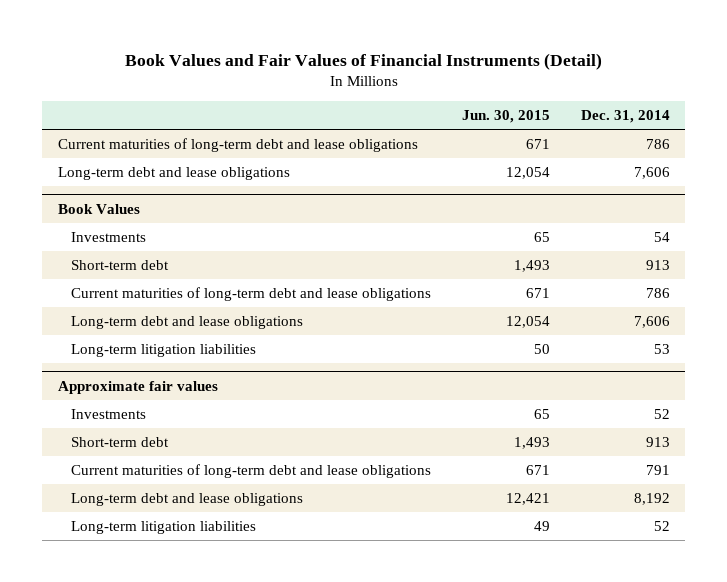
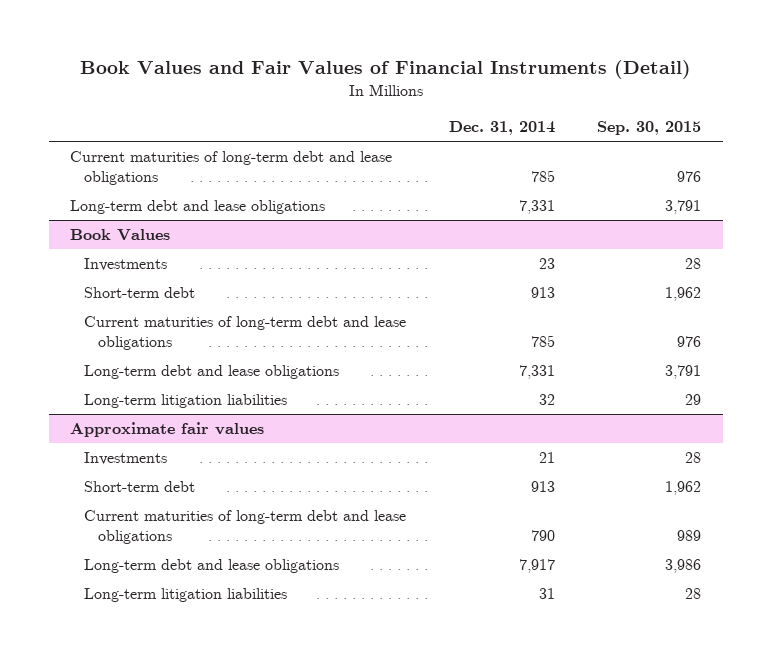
[461,110,550,124] Jun. 30, 2015 -> none
none -> [597,121,702,136] Sep. 30, 2015
[645,138,670,149] 786 -> [530,170,555,183] 785
[633,166,670,179] 7,606 -> [518,200,555,215] 7,331
[653,231,670,242] 54 -> [538,258,555,270] 23
[645,287,670,298] 786 -> [530,335,555,348] 785
[633,315,670,328] 7,606 -> [518,365,555,380] 7,331
[653,343,670,354] 53 -> [538,394,555,406] 32
[653,408,670,419] 52 -> [538,452,555,464] 21
[645,464,670,475] 791 -> [530,530,555,542] 790
[633,492,670,505] 8,192 -> [518,559,555,574] 7,917
[653,520,670,531] 52 -> [538,588,555,600] 31

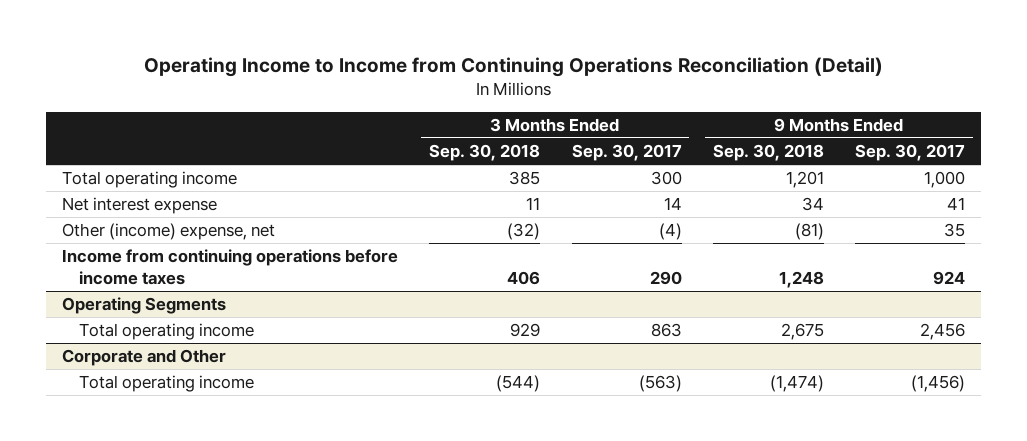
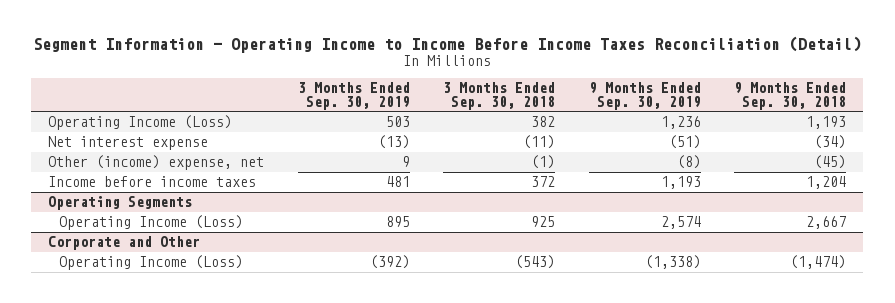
[143,57,883,78] Operating Income to Income from Continuing Operations Reconciliation (Detail) -> [33,35,862,53] Segment Information - Operating Income to Income Before Income Taxes Reconciliation (Detail)
[571,143,682,161] Sep. 30, 2017 -> none
[855,143,966,161] Sep. 30, 2017 -> none
none -> [297,82,410,110] 3 Months Ended Sep. 30, 2019
none -> [588,82,701,110] 9 Months Ended Sep. 30, 2019
[61,171,237,189] Total operating income -> [48,115,233,131] Operating Income (Loss)
[509,171,541,186] 385 -> [531,116,556,128] 382
[786,171,825,189] 1,201 -> [806,116,847,130] 1,193
[526,197,541,211] 11 -> [523,135,556,150] (11)
[802,197,825,212] 34 -> [814,135,847,150] (34)
[507,223,541,241] (32) -> [531,155,556,170] (1)
[795,223,825,241] (81) -> [814,155,847,170] (45)
[61,249,398,285] Income from continuing operations before income taxes -> [48,176,257,188] Income before income taxes
[507,270,541,285] 406 -> [531,176,556,188] 372
[779,270,825,288] 1,248 -> [806,176,847,190] 1,204
[79,323,255,341] Total operating income -> [59,215,244,231] Operating Income (Loss)
[510,323,541,338] 929 -> [531,216,556,228] 925
[781,323,825,341] 2,675 -> [806,216,847,230] 2,667
[79,375,255,393] Total operating income -> [59,255,244,271] Operating Income (Loss)
[496,375,541,393] (544) -> [515,255,556,270] (543)

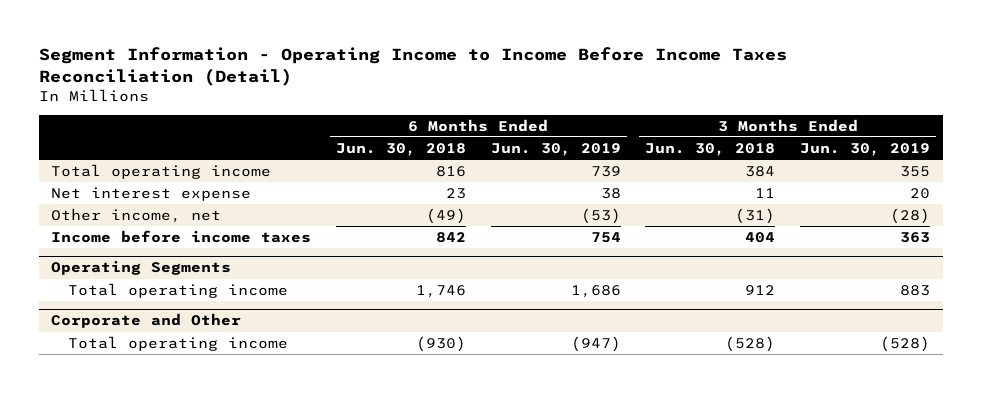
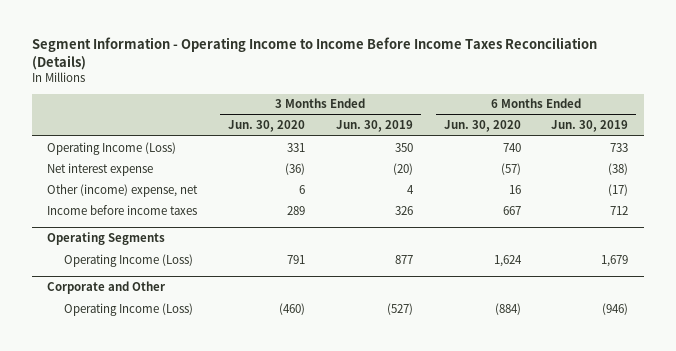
[38,47,787,86] Segment Information - Operating Income to Income Before Income Taxes Reconciliation (Detail) -> [31,37,597,70] Segment Information - Operating Income to Income Before Income Taxes Reconciliation (Details)
[335,142,466,156] Jun. 30, 2018 -> none
[645,142,776,156] Jun. 30, 2018 -> none
none -> [227,120,305,133] Jun. 30, 2020
none -> [443,120,521,133] Jun. 30, 2020
[51,164,272,180] Total operating income -> [47,141,177,155] Operating Income (Loss)
[590,166,621,178] 739 -> [610,142,629,152] 733
[900,166,931,178] 355 -> [394,142,413,152] 350
[600,188,621,200] 38 -> [608,162,629,175] (38)
[910,188,931,200] 20 -> [392,162,413,175] (20)
[51,208,222,224] Other income, net -> [47,183,199,197] Other (income) expense, net
[580,208,621,225] (53) -> [608,183,629,196] (17)
[890,208,931,225] (28) -> [406,184,414,194] 4
[590,232,621,244] 754 -> [610,205,629,215] 712
[900,232,931,244] 363 -> [394,205,413,215] 326
[67,283,288,299] Total operating income -> [64,253,194,267] Operating Income (Loss)
[570,285,621,299] 1,686 -> [601,254,629,267] 1,679
[900,285,931,297] 883 -> [394,254,413,264] 877
[67,336,288,352] Total operating income -> [64,302,194,316] Operating Income (Loss)
[570,336,621,353] (947) -> [602,302,629,315] (946)
[880,336,931,353] (528) -> [386,302,413,315] (527)

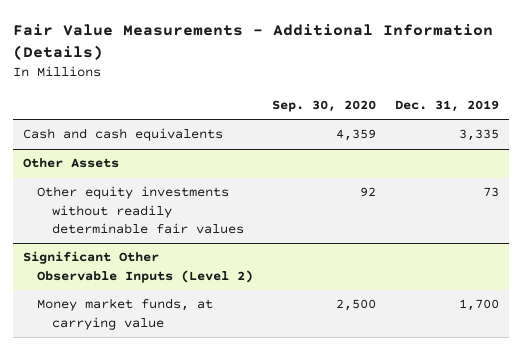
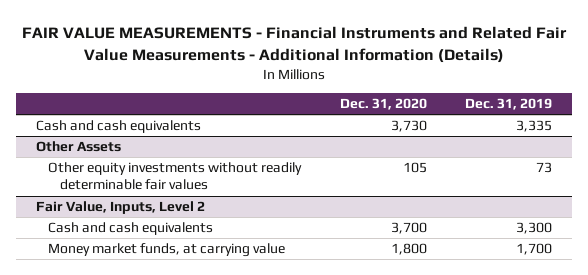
[12,24,493,61] Fair Value Measurements - Additional Information (Details) -> [21,26,567,63] FAIR VALUE MEASUREMENTS - Financial Instruments and Related Fair Value Measurements - Additional Information (Details)
[272,100,377,113] Sep. 30, 2020 -> none
none -> [339,98,427,111] Dec. 31, 2020
[22,251,254,283] Significant Other Observable Inputs (Level 2) -> [35,201,205,215] Fair Value, Inputs, Level 2
none -> [47,222,213,236] Cash and cash equivalents

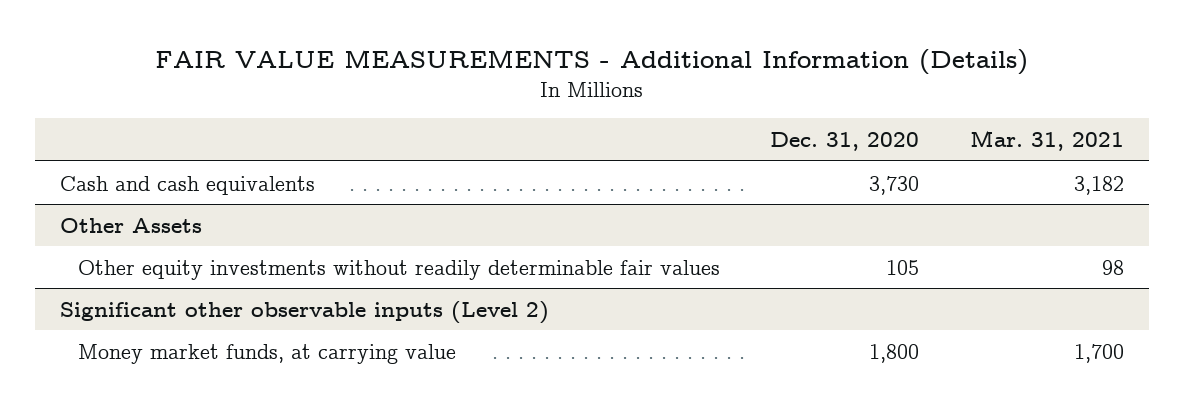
[21,26,567,63] FAIR VALUE MEASUREMENTS - Financial Instruments and Related Fair Value Measurements - Additional Information (Details) -> [154,49,1028,76] FAIR VALUE MEASUREMENTS - Additional Information (Details)
[465,98,553,111] Dec. 31, 2019 -> none
none -> [969,129,1124,151] Mar. 31, 2021
[47,222,213,236] Cash and cash equivalents -> none
[35,201,205,215] Fair Value, Inputs, Level 2 -> [60,300,550,324] Significant other observable inputs (Level 2)

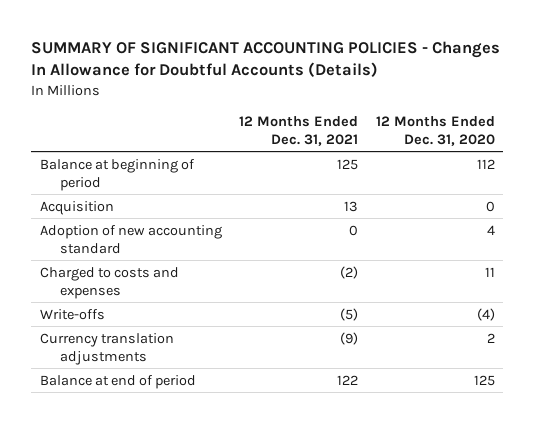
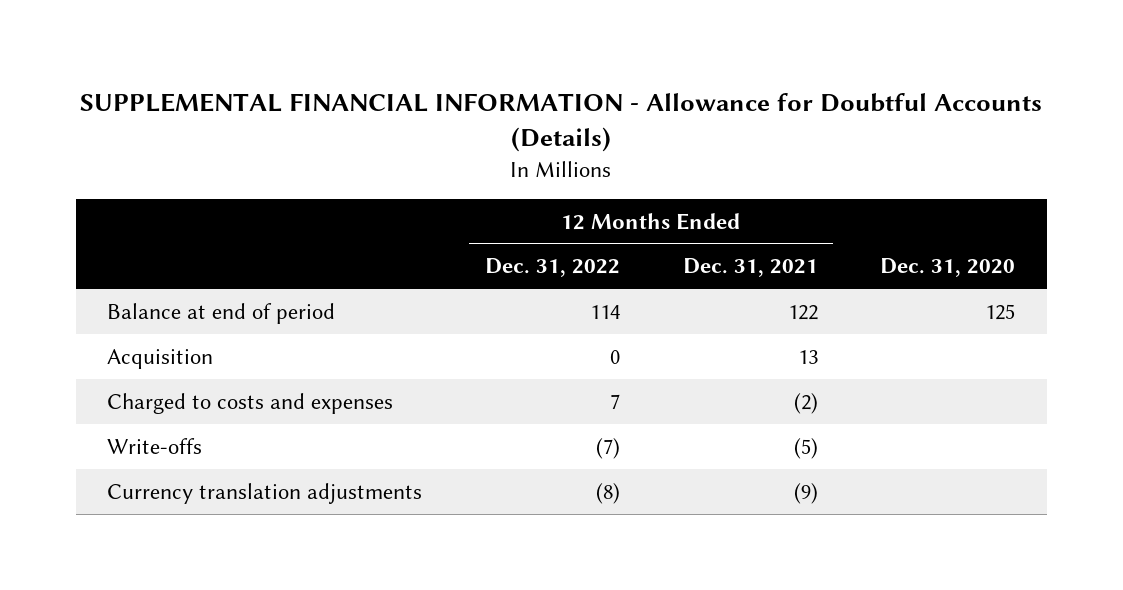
[30,41,500,78] SUMMARY OF SIGNIFICANT ACCOUNTING POLICIES - Changes In Allowance for Doubtful Accounts (Details) -> [80,93,1043,153] SUPPLEMENTAL FINANCIAL INFORMATION - Allowance for Doubtful Accounts (Details)
[375,115,495,146] 12 Months Ended Dec. 31, 2020 -> none
none -> [484,258,620,278] Dec. 31, 2022
none -> [880,258,1016,278] Dec. 31, 2020
[39,158,195,191] Balance at beginning of period -> none
[39,374,196,389] Balance at end of period -> [107,302,336,324] Balance at end of period
[39,224,222,254] Adoption of new accounting standard -> none

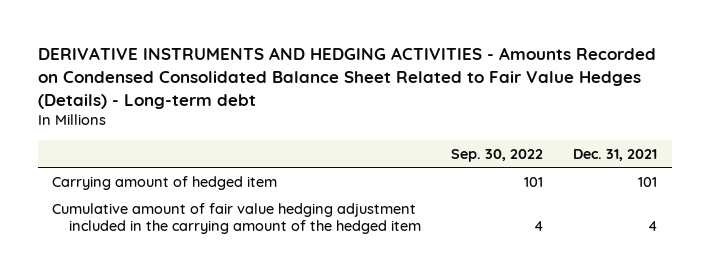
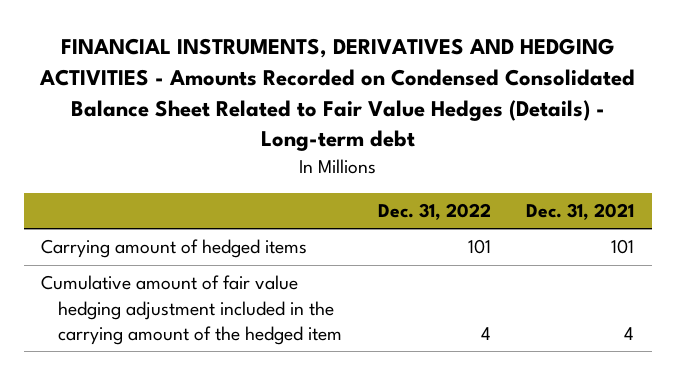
[37,47,656,109] DERIVATIVE INSTRUMENTS AND HEDGING ACTIVITIES - Amounts Recorded on Condensed Consolidated Balance Sheet Related to Fair Value Hedges (Details) - Long-term debt -> [38,38,635,152] FINANCIAL INSTRUMENTS, DERIVATIVES AND HEDGING ACTIVITIES - Amounts Recorded on Condensed Consolidated Balance Sheet Related to Fair Value Hedges (Details) - Long-term debt
[450,148,543,162] Sep. 30, 2022 -> none
none -> [377,202,491,220] Dec. 31, 2022
[52,175,278,190] Carrying amount of hedged item -> [41,239,308,259] Carrying amount of hedged items

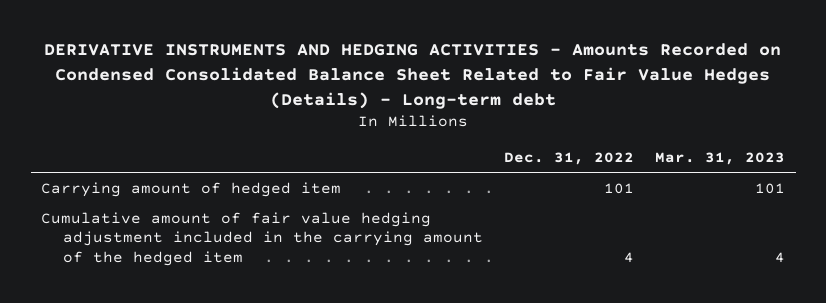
[38,38,635,152] FINANCIAL INSTRUMENTS, DERIVATIVES AND HEDGING ACTIVITIES - Amounts Recorded on Condensed Consolidated Balance Sheet Related to Fair Value Hedges (Details) - Long-term debt -> [44,43,782,109] DERIVATIVE INSTRUMENTS AND HEDGING ACTIVITIES - Amounts Recorded on Condensed Consolidated Balance Sheet Related to Fair Value Hedges (Details) - Long-term debt
[526,202,635,220] Dec. 31, 2021 -> none
none -> [655,151,786,165] Mar. 31, 2023
[41,239,308,259] Carrying amount of hedged items -> [41,181,342,197] Carrying amount of hedged item

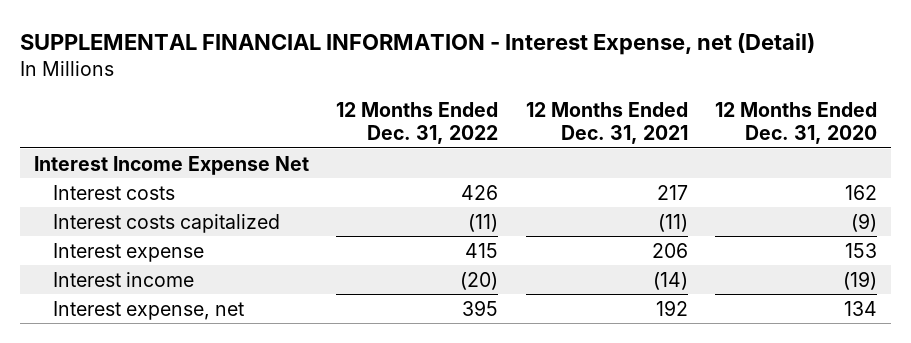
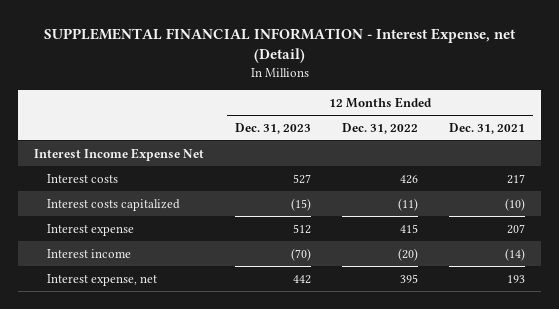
[715,102,878,145] 12 Months Ended Dec. 31, 2020 -> none
none -> [234,122,311,134] Dec. 31, 2023
[657,213,688,232] (11) -> [505,197,526,211] (10)
[651,242,688,258] 206 -> [507,223,526,234] 207
[655,299,688,316] 192 -> [507,274,526,283] 193

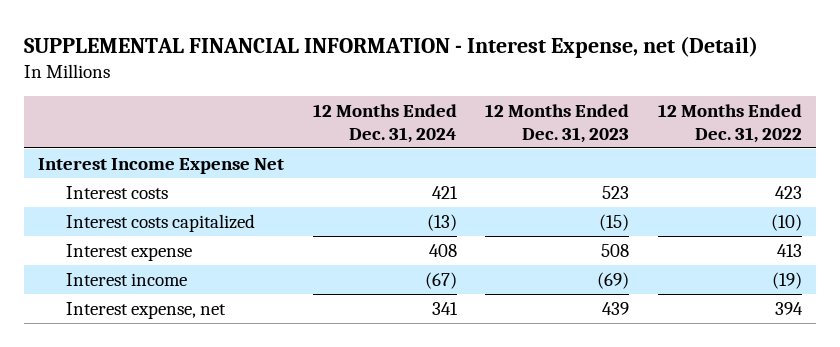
[449,122,526,134] Dec. 31, 2021 -> none
none -> [312,104,457,143] 12 Months Ended Dec. 31, 2024
[292,173,311,184] 527 -> [602,185,630,199] 523
[400,174,419,184] 426 -> [775,185,803,199] 423
[398,197,419,211] (11) -> [771,213,803,231] (10)
[292,223,311,234] 512 -> [601,243,630,257] 508
[400,223,419,233] 415 -> [777,243,803,257] 413
[290,247,311,261] (70) -> [597,271,630,289] (69)
[398,247,419,261] (20) -> [772,271,803,289] (19)
[292,274,311,284] 442 -> [602,301,630,315] 439
[400,273,419,283] 395 -> [775,301,804,315] 394

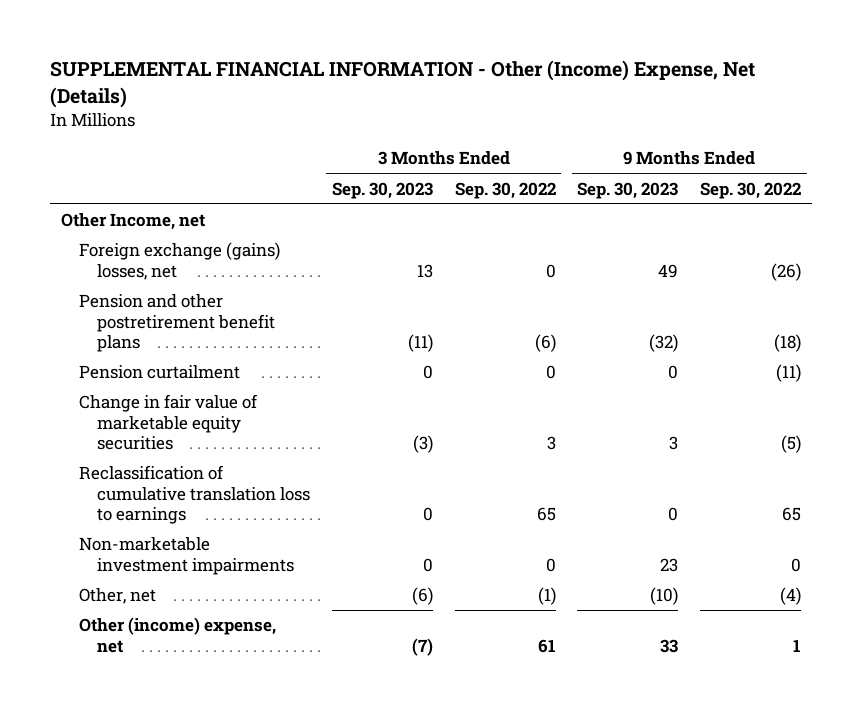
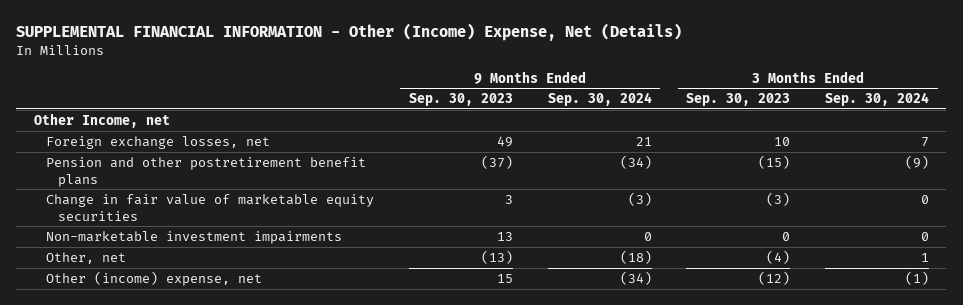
[454,181,556,199] Sep. 30, 2022 -> none
[700,181,802,199] Sep. 30, 2022 -> none
none -> [547,92,652,107] Sep. 30, 2024
none -> [825,92,930,107] Sep. 30, 2024
[78,365,240,380] Pension curtailment -> none
[78,242,280,280] Foreign exchange (gains) losses, net -> [46,135,271,149] Foreign exchange losses, net
[416,263,433,278] 13 -> [774,136,791,146] 10
[407,334,433,353] (11) -> [758,154,791,169] (15)
[649,334,679,353] (32) -> [480,154,513,169] (37)
[78,465,310,525] Reclassification of cumulative translation loss to earnings -> none
[660,557,679,572] 23 -> [496,231,513,241] 13
[411,587,433,606] (6) -> [766,249,791,264] (4)
[650,587,679,606] (10) -> [480,249,513,264] (13)
[411,637,433,656] (7) -> [758,270,791,285] (12)
[660,638,679,653] 33 -> [496,273,513,283] 15

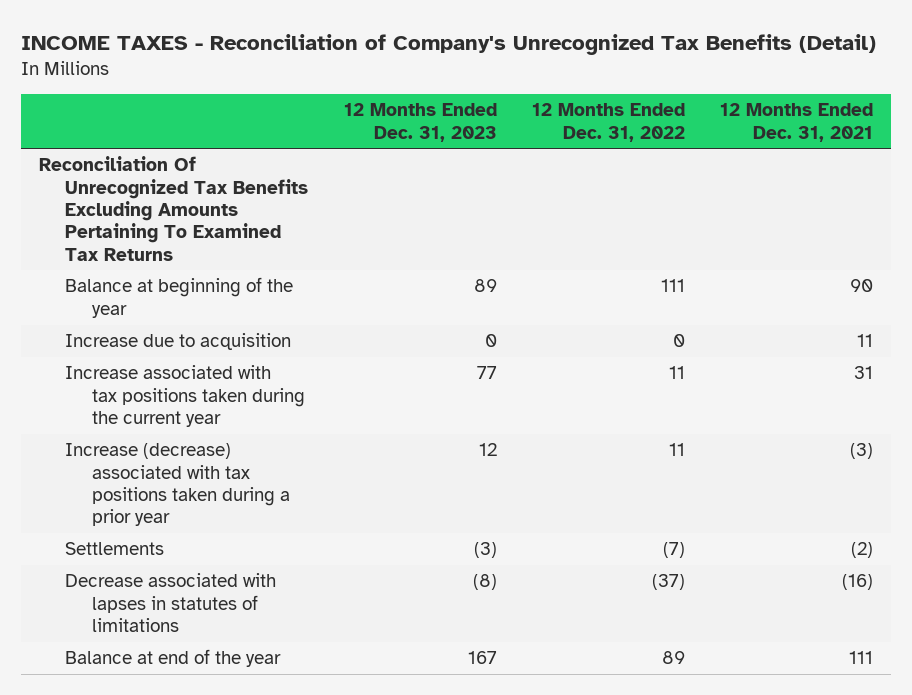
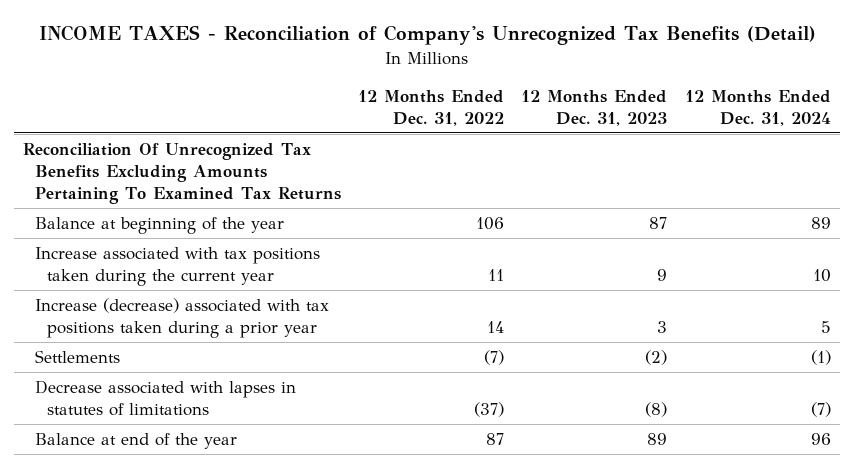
[720,103,874,142] 12 Months Ended Dec. 31, 2021 -> none
none -> [684,89,831,126] 12 Months Ended Dec. 31, 2024
[65,333,292,351] Increase due to acquisition -> none
[473,279,497,293] 89 -> [649,216,668,229] 87
[661,279,686,293] 111 -> [476,216,505,230] 106
[476,366,497,380] 77 -> [657,269,668,282] 9
[478,443,497,457] 12 -> [657,321,668,334] 3
[669,443,686,457] 11 -> [487,321,505,334] 14
[473,542,497,559] (3) -> [645,349,668,365] (2)
[467,651,497,665] 167 -> [647,432,668,445] 89
[662,651,686,665] 89 -> [486,432,505,445] 87

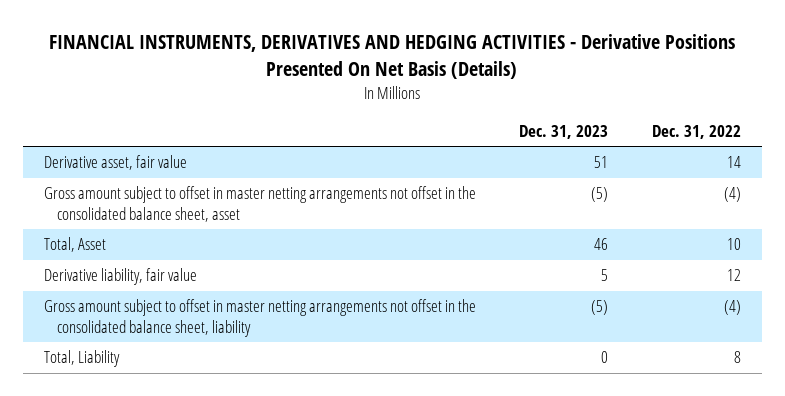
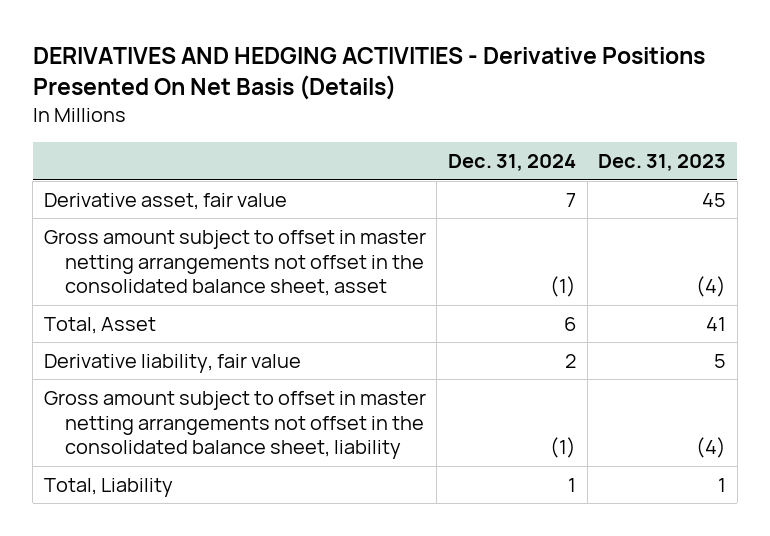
[49,34,736,79] FINANCIAL INSTRUMENTS, DERIVATIVES AND HEDGING ACTIVITIES - Derivative Positions Presented On Net Basis (Details) -> [32,46,705,101] DERIVATIVES AND HEDGING ACTIVITIES - Derivative Positions Presented On Net Basis (Details)
[651,125,741,140] Dec. 31, 2022 -> none
none -> [447,154,576,172] Dec. 31, 2024
[594,156,609,169] 51 -> [702,192,727,207] 45
[591,187,609,203] (5) -> [696,276,727,298] (4)
[594,238,609,251] 46 -> [706,316,727,331] 41
[591,300,609,316] (5) -> [696,437,727,459] (4)
[601,351,609,364] 0 -> [718,477,727,492] 1

